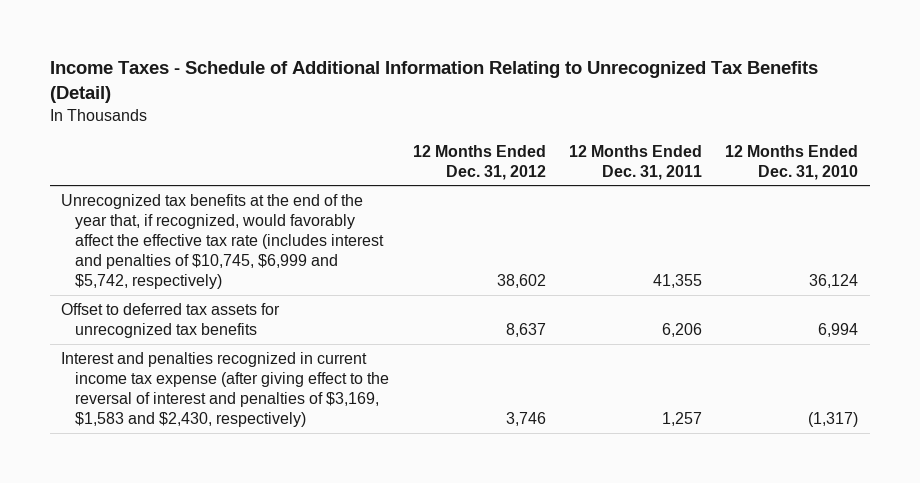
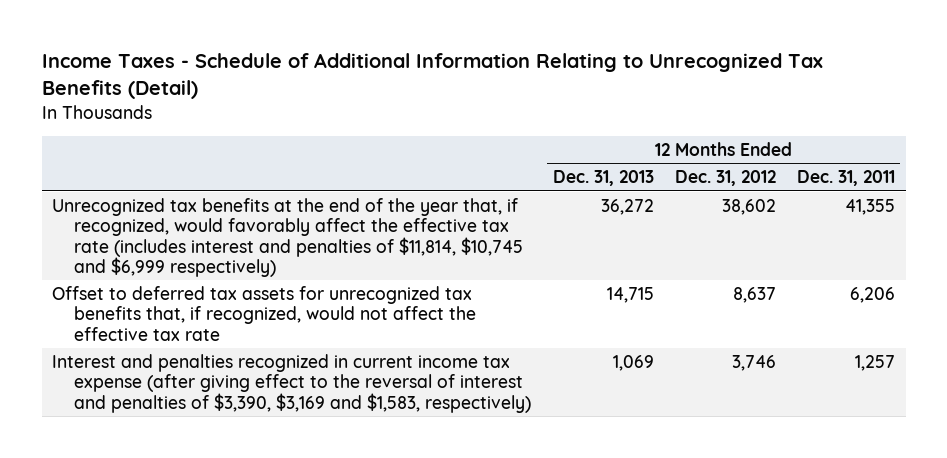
[725,144,859,180] 12 Months Ended Dec. 31, 2010 -> none
none -> [552,170,654,187] Dec. 31, 2013
[61,193,385,290] Unrecognized tax benefits at the end of the year that, if recognized, would favorably affect the effective tax rate (includes interest and penalties of $10,745, $6,999 and $5,742, respectively) -> [52,197,524,277] Unrecognized tax benefits at the end of the year that, if recognized, would favorably affect the effective tax rate (includes interest and penalties of $11,814, $10,745 and $6,999 respectively)
[61,302,281,338] Offset to deferred tax assets for unrecognized tax benefits -> [52,285,477,341] Offset to deferred tax assets for unrecognized tax benefits that, if recognized, would not affect the effective tax rate
[61,351,390,427] Interest and penalties recognized in current income tax expense (after giving effect to the reversal of interest and penalties of $3,169, $1,583 and $2,430, respectively) -> [52,353,532,413] Interest and penalties recognized in current income tax expense (after giving effect to the reversal of interest and penalties of $3,390, $3,169 and $1,583, respectively)

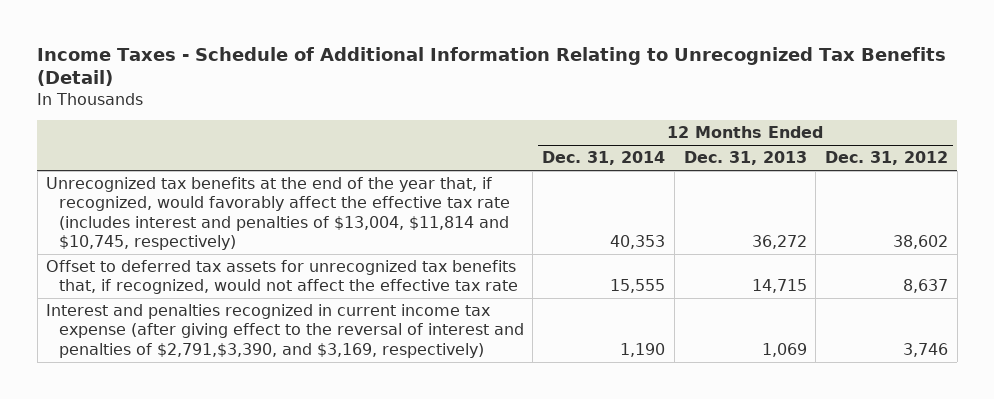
[797,170,896,187] Dec. 31, 2011 -> none
none -> [542,151,666,166] Dec. 31, 2014
[52,197,524,277] Unrecognized tax benefits at the end of the year that, if recognized, would favorably affect the effective tax rate (includes interest and penalties of $11,814, $10,745 and $6,999 respectively) -> [46,177,510,251] Unrecognized tax benefits at the end of the year that, if recognized, would favorably affect the effective tax rate (includes interest and penalties of $13,004, $11,814 and $10,745, respectively)
[52,353,532,413] Interest and penalties recognized in current income tax expense (after giving effect to the reversal of interest and penalties of $3,390, $3,169 and $1,583, respectively) -> [46,304,524,358] Interest and penalties recognized in current income tax expense (after giving effect to the reversal of interest and penalties of $2,791,$3,390, and $3,169, respectively)

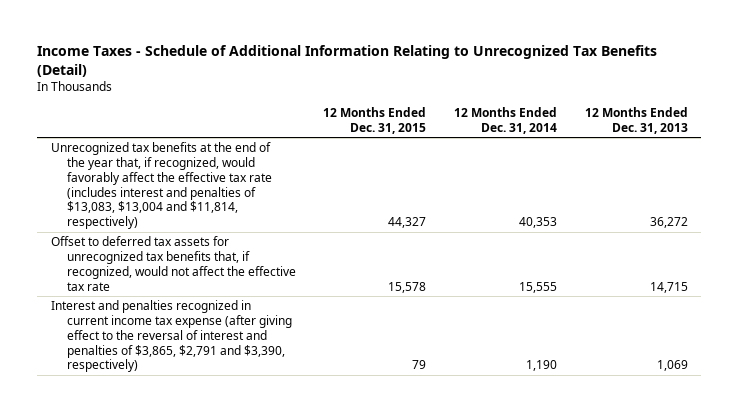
[825,151,949,166] Dec. 31, 2012 -> none
none -> [323,106,427,134] 12 Months Ended Dec. 31, 2015
[46,177,510,251] Unrecognized tax benefits at the end of the year that, if recognized, would favorably affect the effective tax rate (includes interest and penalties of $13,004, $11,814 and $10,745, respectively) -> [51,142,272,230] Unrecognized tax benefits at the end of the year that, if recognized, would favorably affect the effective tax rate (includes interest and penalties of $13,083, $13,004 and $11,814, respectively)
[46,304,524,358] Interest and penalties recognized in current income tax expense (after giving effect to the reversal of interest and penalties of $2,791,$3,390, and $3,169, respectively) -> [51,300,292,373] Interest and penalties recognized in current income tax expense (after giving effect to the reversal of interest and penalties of $3,865, $2,791 and $3,390, respectively)

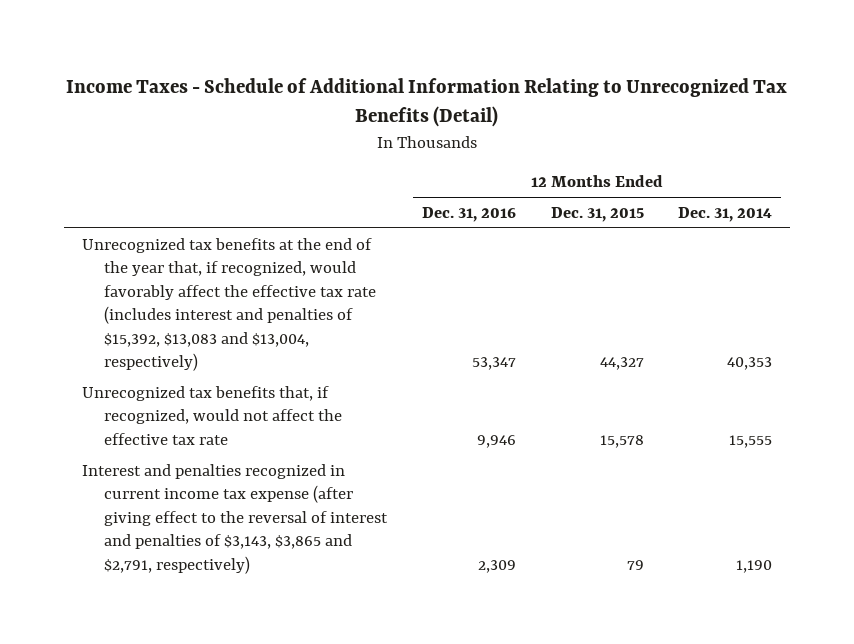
[584,106,688,134] 12 Months Ended Dec. 31, 2013 -> none
none -> [421,206,516,222] Dec. 31, 2016
[51,142,272,230] Unrecognized tax benefits at the end of the year that, if recognized, would favorably affect the effective tax rate (includes interest and penalties of $13,083, $13,004 and $11,814, respectively) -> [81,237,377,372] Unrecognized tax benefits at the end of the year that, if recognized, would favorably affect the effective tax rate (includes interest and penalties of $15,392, $13,083 and $13,004, respectively)
[51,236,296,291] Offset to deferred tax assets for unrecognized tax benefits that, if recognized, would not affect the effective tax rate -> [81,385,343,445] Unrecognized tax benefits that, if recognized, would not affect the effective tax rate
[51,300,292,373] Interest and penalties recognized in current income tax expense (after giving effect to the reversal of interest and penalties of $3,865, $2,791 and $3,390, respectively) -> [81,463,389,574] Interest and penalties recognized in current income tax expense (after giving effect to the reversal of interest and penalties of $3,143, $3,865 and $2,791, respectively)

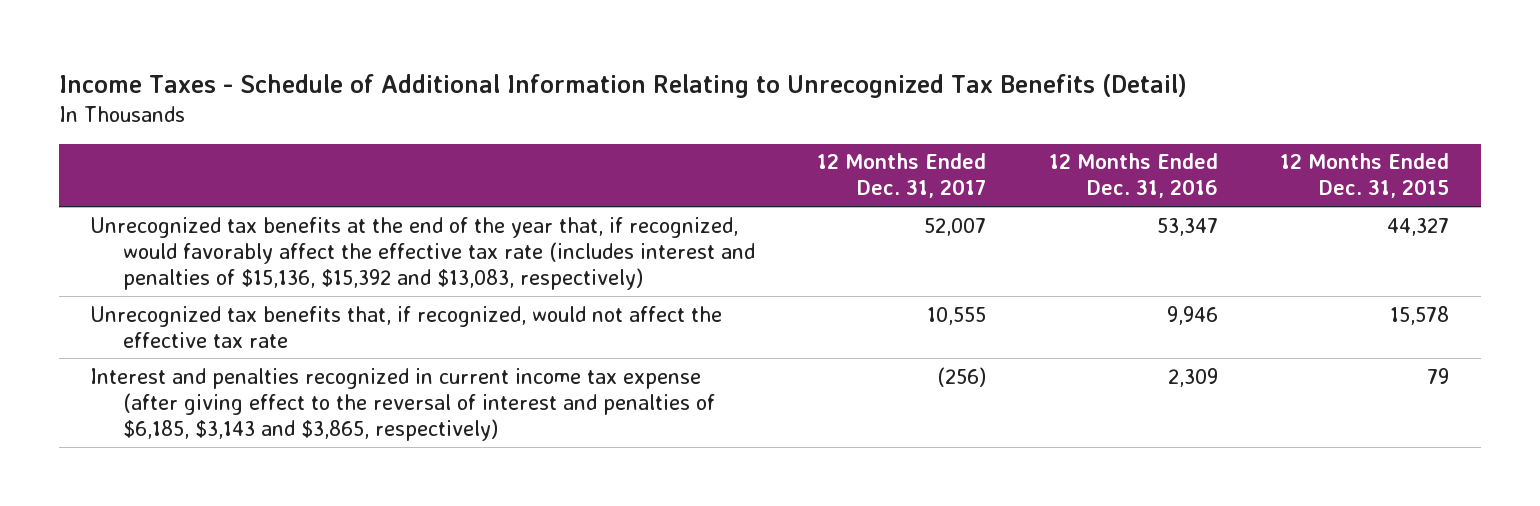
[678,206,773,222] Dec. 31, 2014 -> none
none -> [817,153,987,199] 12 Months Ended Dec. 31, 2017
[81,237,377,372] Unrecognized tax benefits at the end of the year that, if recognized, would favorably affect the effective tax rate (includes interest and penalties of $15,392, $13,083 and $13,004, respectively) -> [90,216,755,290] Unrecognized tax benefits at the end of the year that, if recognized, would favorably affect the effective tax rate (includes interest and penalties of $15,136, $15,392 and $13,083, respectively)
[81,463,389,574] Interest and penalties recognized in current income tax expense (after giving effect to the reversal of interest and penalties of $3,143, $3,865 and $2,791, respectively) -> [90,367,715,441] Interest and penalties recognized in current income tax expense (after giving effect to the reversal of interest and penalties of $6,185, $3,143 and $3,865, respectively)

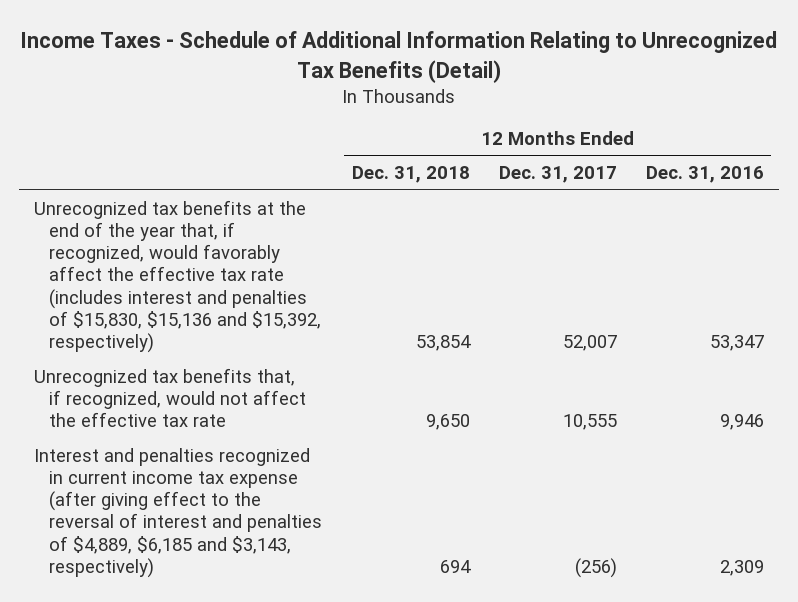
[1280,153,1450,199] 12 Months Ended Dec. 31, 2015 -> none
none -> [351,166,470,184] Dec. 31, 2018
[90,216,755,290] Unrecognized tax benefits at the end of the year that, if recognized, would favorably affect the effective tax rate (includes interest and penalties of $15,136, $15,392 and $13,083, respectively) -> [34,199,322,354] Unrecognized tax benefits at the end of the year that, if recognized, would favorably affect the effective tax rate (includes interest and penalties of $15,830, $15,136 and $15,392, respectively)
[90,367,715,441] Interest and penalties recognized in current income tax expense (after giving effect to the reversal of interest and penalties of $6,185, $3,143 and $3,865, respectively) -> [34,447,323,578] Interest and penalties recognized in current income tax expense (after giving effect to the reversal of interest and penalties of $4,889, $6,185 and $3,143, respectively)

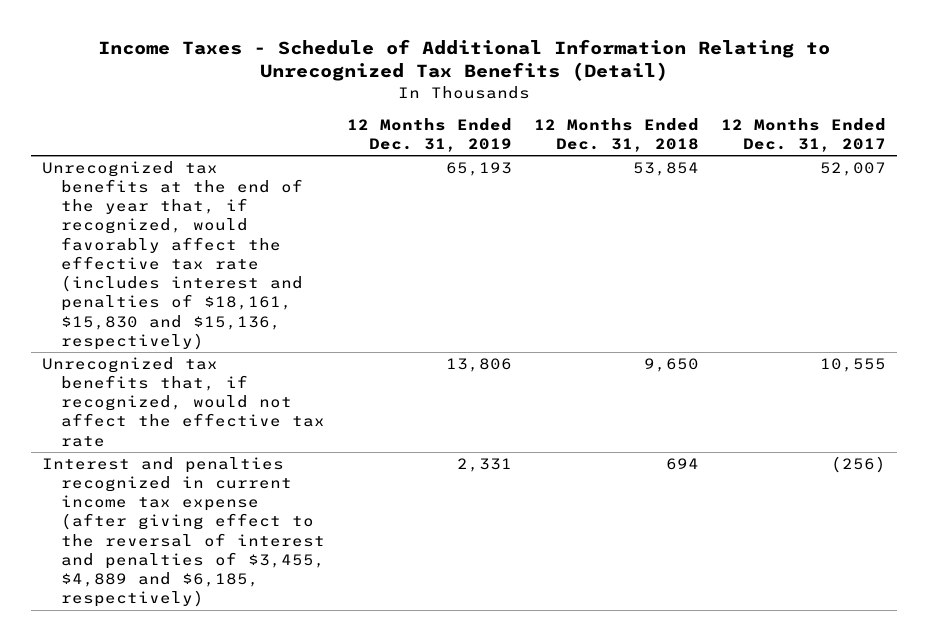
[646,166,765,184] Dec. 31, 2016 -> none
none -> [347,117,513,152] 12 Months Ended Dec. 31, 2019
[34,199,322,354] Unrecognized tax benefits at the end of the year that, if recognized, would favorably affect the effective tax rate (includes interest and penalties of $15,830, $15,136 and $15,392, respectively) -> [41,160,304,350] Unrecognized tax benefits at the end of the year that, if recognized, would favorably affect the effective tax rate (includes interest and penalties of $18,161, $15,830 and $15,136, respectively)
[34,447,323,578] Interest and penalties recognized in current income tax expense (after giving effect to the reversal of interest and penalties of $4,889, $6,185 and $3,143, respectively) -> [41,456,326,608] Interest and penalties recognized in current income tax expense (after giving effect to the reversal of interest and penalties of $3,455, $4,889 and $6,185, respectively)

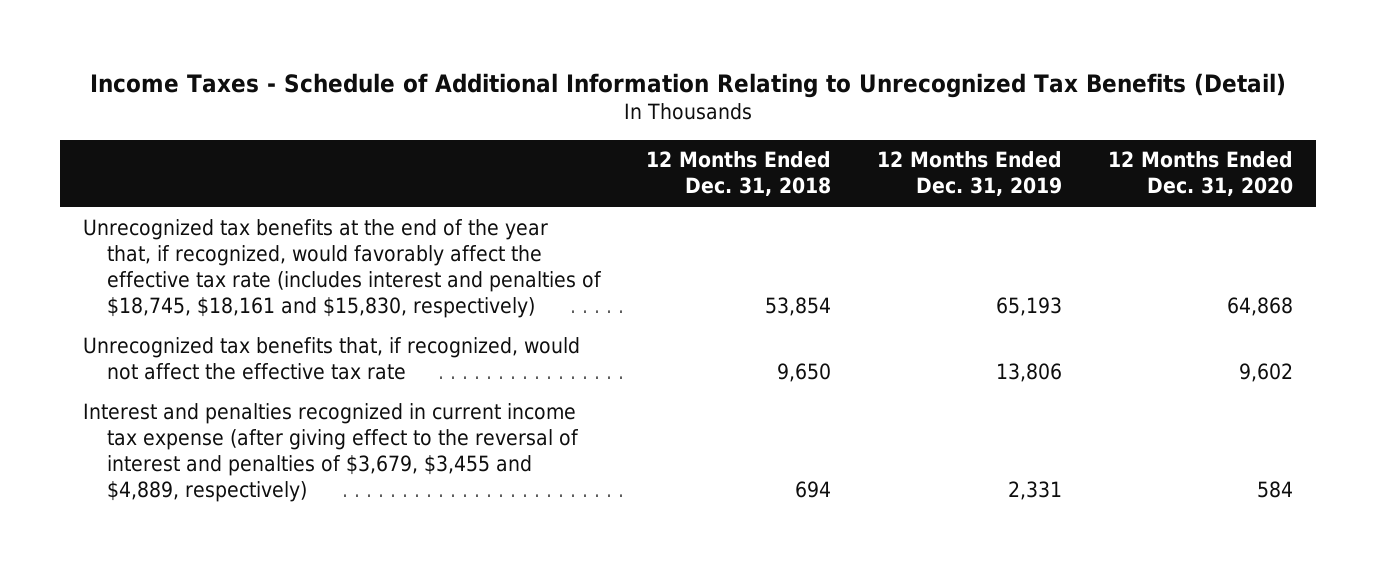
[721,117,887,152] 12 Months Ended Dec. 31, 2017 -> none
none -> [1107,151,1293,197] 12 Months Ended Dec. 31, 2020
[41,160,304,350] Unrecognized tax benefits at the end of the year that, if recognized, would favorably affect the effective tax rate (includes interest and penalties of $18,161, $15,830 and $15,136, respectively) -> [83,218,602,318] Unrecognized tax benefits at the end of the year that, if recognized, would favorably affect the effective tax rate (includes interest and penalties of $18,745, $18,161 and $15,830, respectively)
[41,456,326,608] Interest and penalties recognized in current income tax expense (after giving effect to the reversal of interest and penalties of $3,455, $4,889 and $6,185, respectively) -> [83,402,579,502] Interest and penalties recognized in current income tax expense (after giving effect to the reversal of interest and penalties of $3,679, $3,455 and $4,889, respectively)

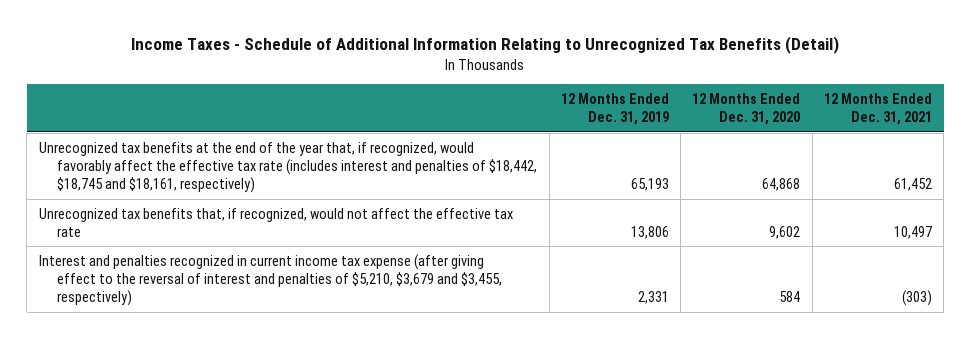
[646,151,832,197] 12 Months Ended Dec. 31, 2018 -> none
none -> [823,93,932,126] 12 Months Ended Dec. 31, 2021
[83,218,602,318] Unrecognized tax benefits at the end of the year that, if recognized, would favorably affect the effective tax rate (includes interest and penalties of $18,745, $18,161 and $15,830, respectively) -> [38,141,538,194] Unrecognized tax benefits at the end of the year that, if recognized, would favorably affect the effective tax rate (includes interest and penalties of $18,442, $18,745 and $18,161, respectively)
[83,402,579,502] Interest and penalties recognized in current income tax expense (after giving effect to the reversal of interest and penalties of $3,679, $3,455 and $4,889, respectively) -> [38,253,503,307] Interest and penalties recognized in current income tax expense (after giving effect to the reversal of interest and penalties of $5,210, $3,679 and $3,455, respectively)

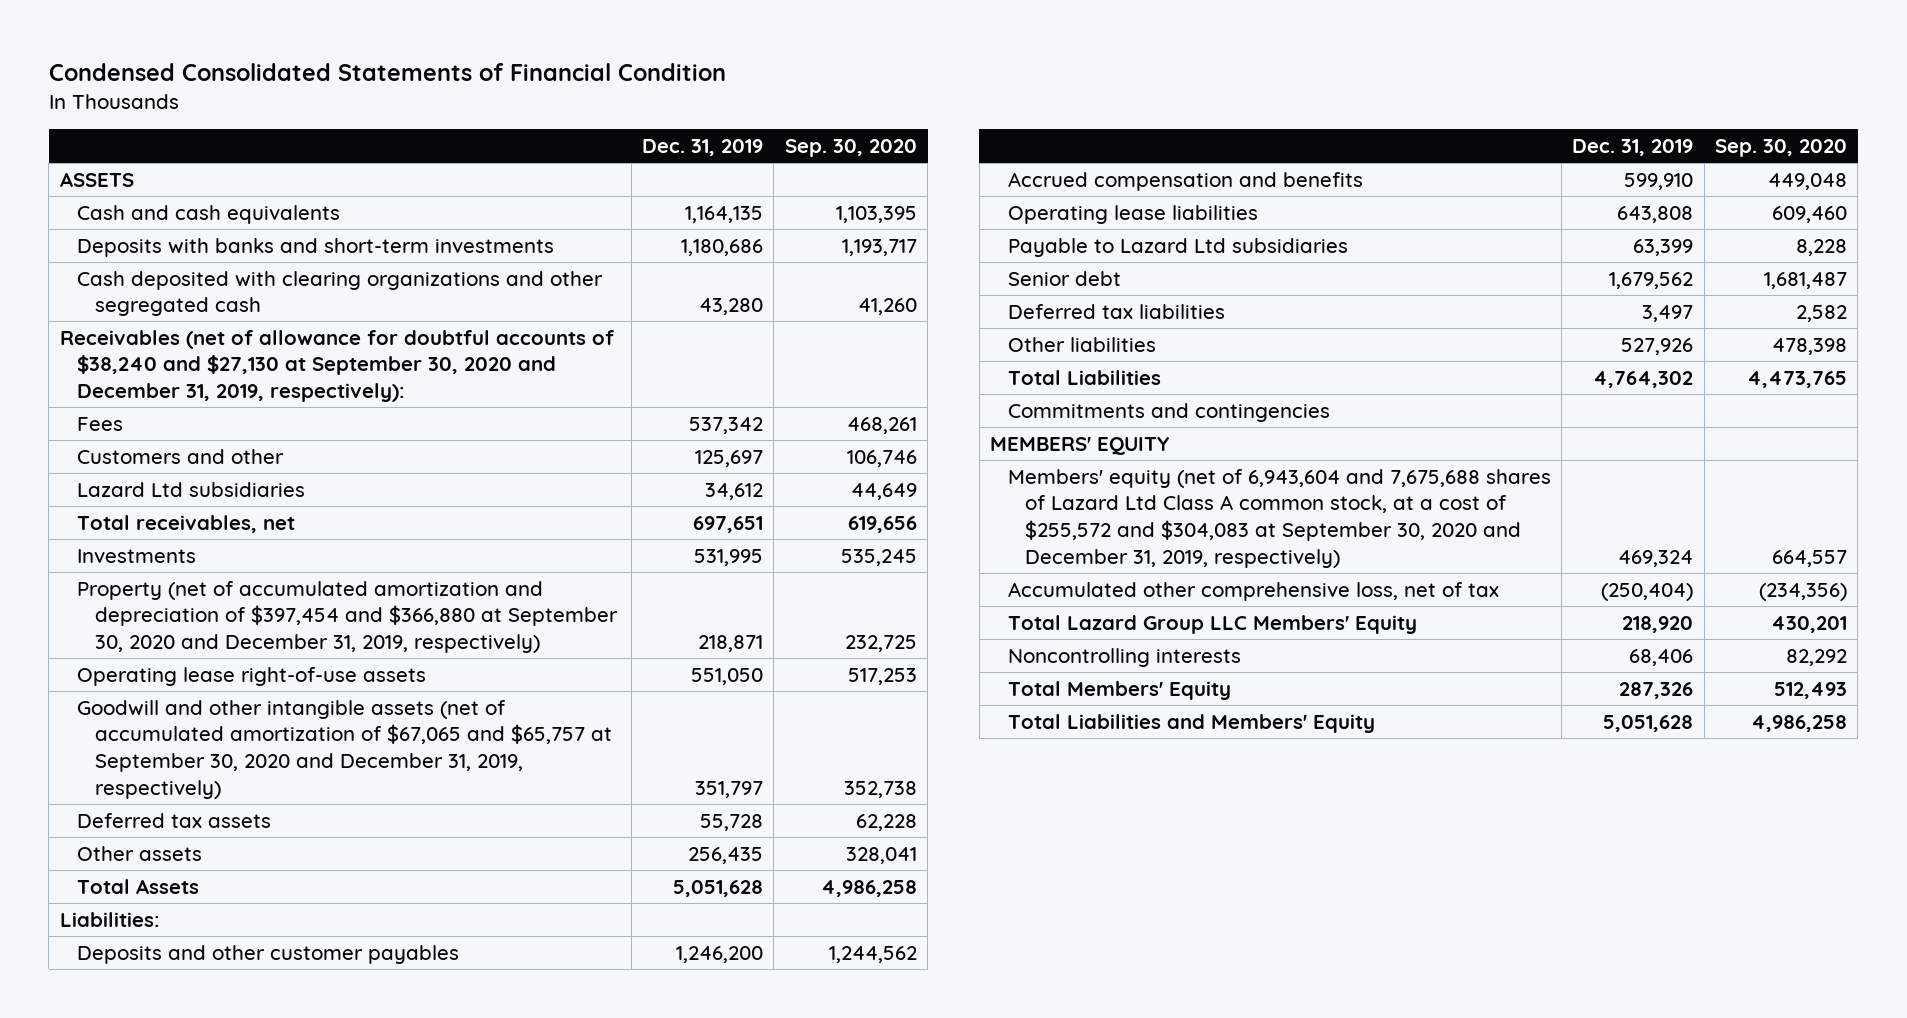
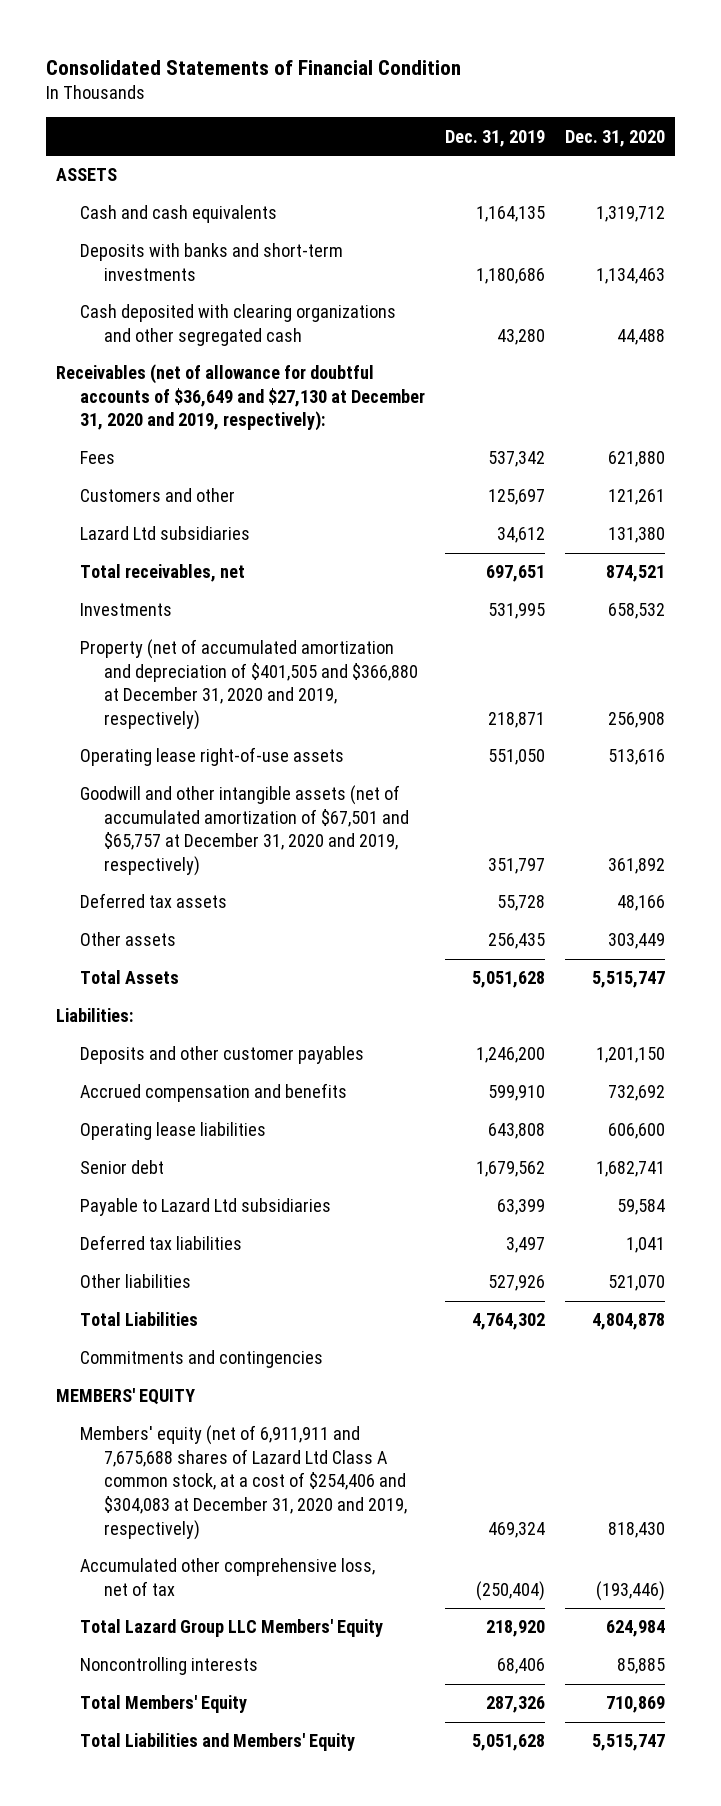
[48,62,726,81] Condensed Consolidated Statements of Financial Condition -> [46,59,462,75] Consolidated Statements of Financial Condition
[784,139,917,158] Sep. 30, 2020 -> none
none -> [565,129,666,147] Dec. 31, 2020
[59,329,614,403] Receivables (net of allowance for doubtful accounts of $38,240 and $27,130 at September 30, 2020 and December 31, 2019, respectively): -> [56,364,426,432] Receivables (net of allowance for doubtful accounts of $36,649 and $27,130 at December 31, 2020 and 2019, respectively):
[77,580,618,654] Property (net of accumulated amortization and depreciation of $397,454 and $366,880 at September 30, 2020 and December 31, 2019, respectively) -> [80,639,419,731] Property (net of accumulated amortization and depreciation of $401,505 and $366,880 at December 31, 2020 and 2019, respectively)
[77,699,612,799] Goodwill and other intangible assets (net of accumulated amortization of $67,065 and $65,757 at September 30, 2020 and December 31, 2019, respectively) -> [80,785,410,877] Goodwill and other intangible assets (net of accumulated amortization of $67,501 and $65,757 at December 31, 2020 and 2019, respectively)
[1007,237,1348,257] Payable to Lazard Ltd subsidiaries -> [80,1198,332,1217] Payable to Lazard Ltd subsidiaries
[1007,468,1551,568] Members' equity (net of 6,943,604 and 7,675,688 shares of Lazard Ltd Class A common stock, at a cost of $255,572 and $304,083 at September 30, 2020 and December 31, 2019, respectively) -> [80,1425,408,1540] Members' equity (net of 6,911,911 and 7,675,688 shares of Lazard Ltd Class A common stock, at a cost of $254,406 and $304,083 at December 31, 2020 and 2019, respectively)

